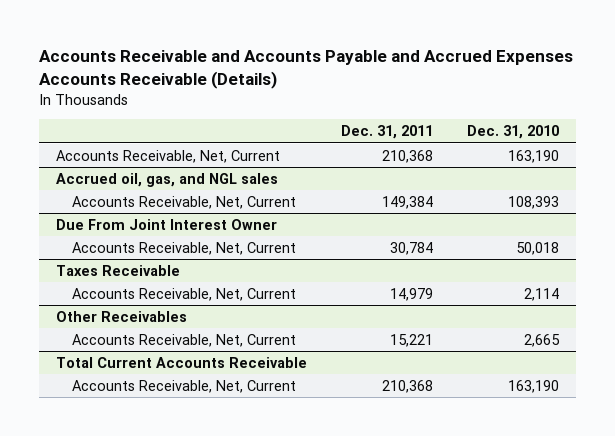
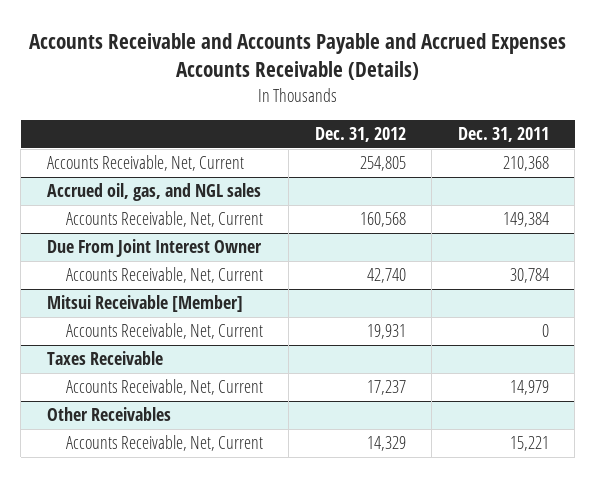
[466,125,559,140] Dec. 31, 2010 -> none
none -> [314,127,406,143] Dec. 31, 2012
none -> [46,295,243,313] Mitsui Receivable [Member]
none -> [65,323,263,340] Accounts Receivable, Net, Current
[55,356,307,368] Total Current Accounts Receivable -> none
[71,379,296,393] Accounts Receivable, Net, Current -> none

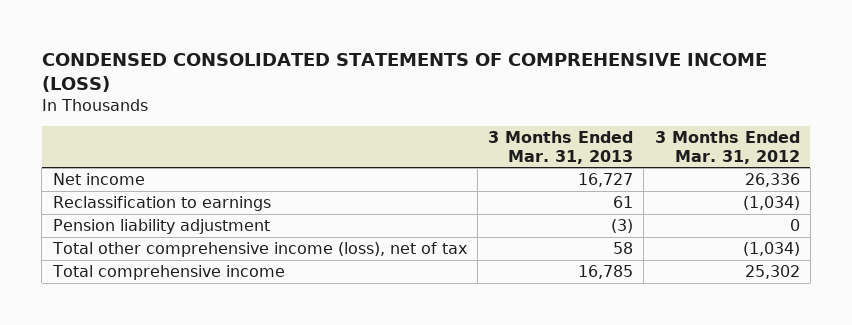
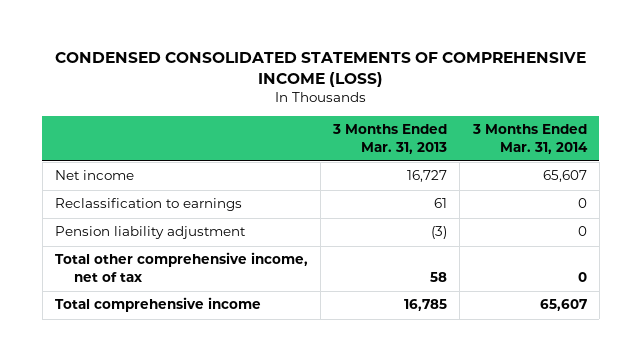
[654,131,800,164] 3 Months Ended Mar. 31, 2012 -> none
none -> [471,124,588,154] 3 Months Ended Mar. 31, 2014
[51,241,467,257] Total other comprehensive income (loss), net of tax -> [54,252,308,282] Total other comprehensive income, net of tax

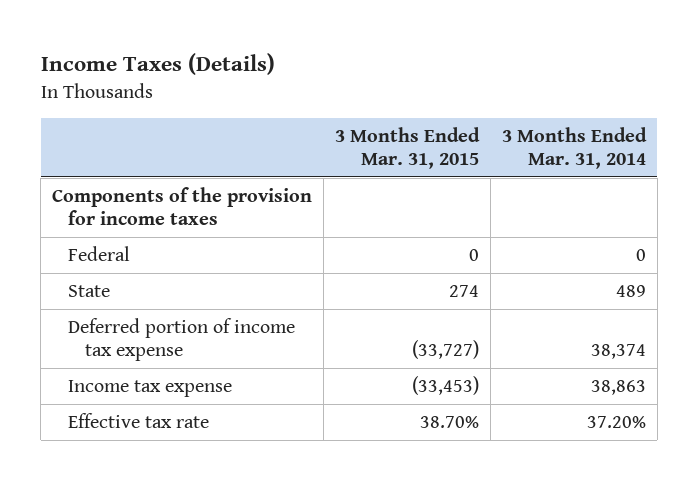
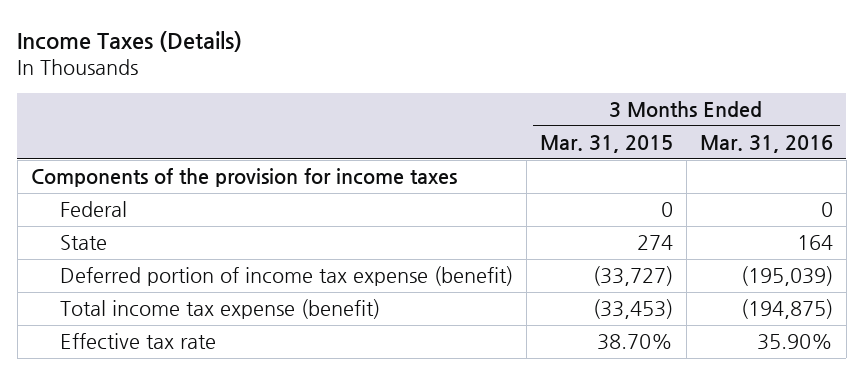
[501,127,647,169] 3 Months Ended Mar. 31, 2014 -> none
none -> [699,135,833,154] Mar. 31, 2016
[68,318,296,362] Deferred portion of income tax expense -> [59,266,513,287] Deferred portion of income tax expense (benefit)
[68,380,233,398] Income tax expense -> [59,299,380,320] Total income tax expense (benefit)

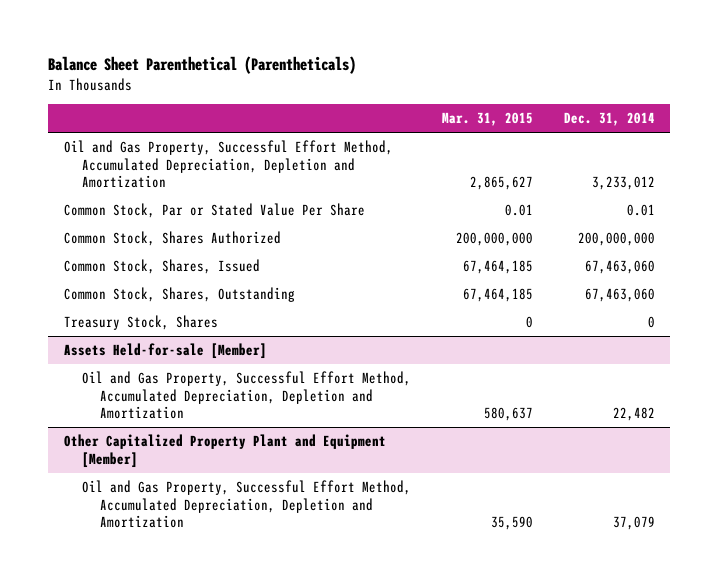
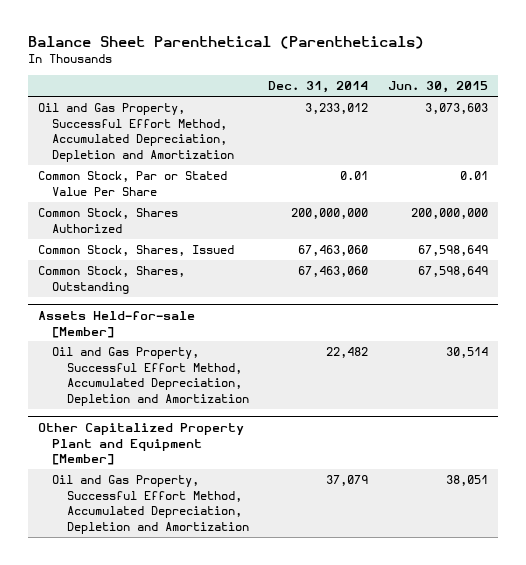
[441,112,533,127] Mar. 31, 2015 -> none
none -> [388,81,489,94] Jun. 30, 2015
[63,315,218,331] Treasury Stock, Shares -> none

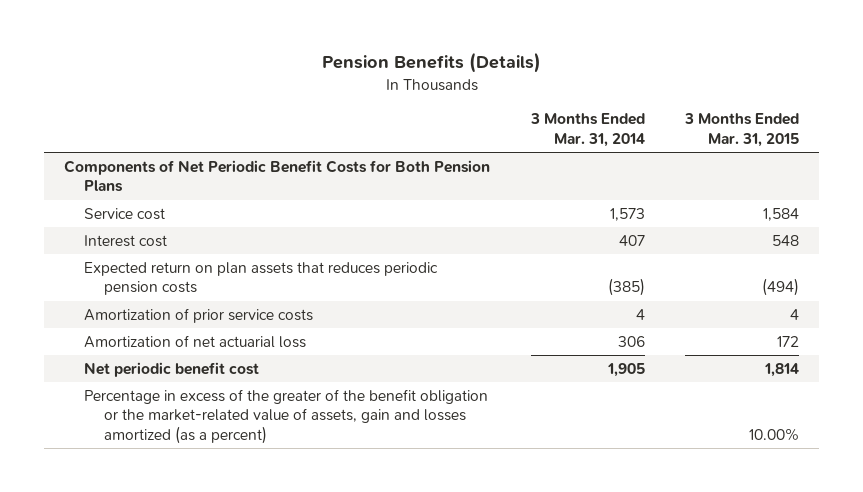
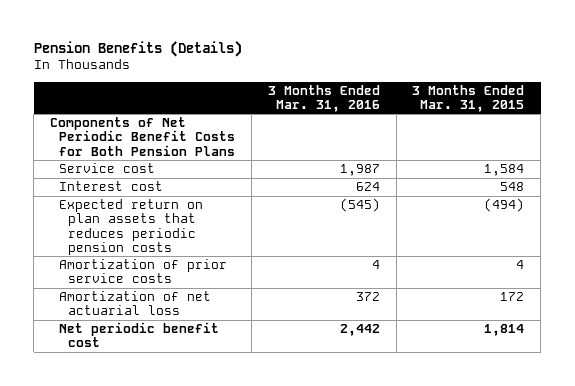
[529,113,645,147] 3 Months Ended Mar. 31, 2014 -> none
none -> [267,84,380,113] 3 Months Ended Mar. 31, 2016
[84,389,489,444] Percentage in excess of the greater of the benefit obligation or the market-related value of assets, gain and losses amortized (as a percent) -> none

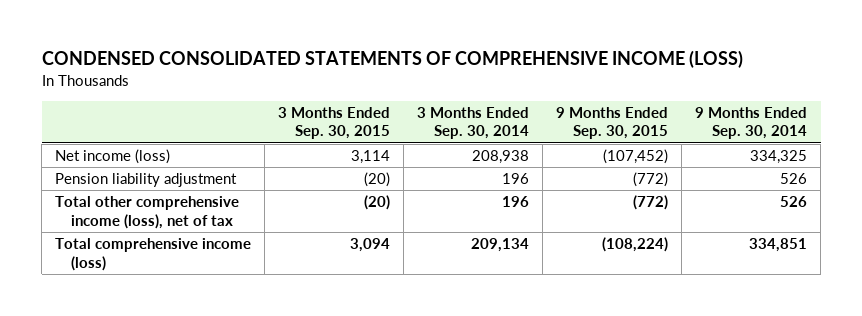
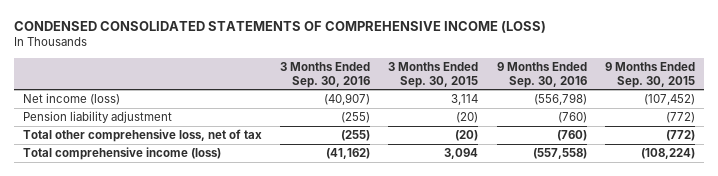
[417,106,530,140] 3 Months Ended Sep. 30, 2014 -> none
[695,106,808,140] 9 Months Ended Sep. 30, 2014 -> none
none -> [280,61,371,88] 3 Months Ended Sep. 30, 2016
none -> [496,61,587,88] 9 Months Ended Sep. 30, 2016
[55,196,240,229] Total other comprehensive income (loss), net of tax -> [22,128,262,142] Total other comprehensive loss, net of tax

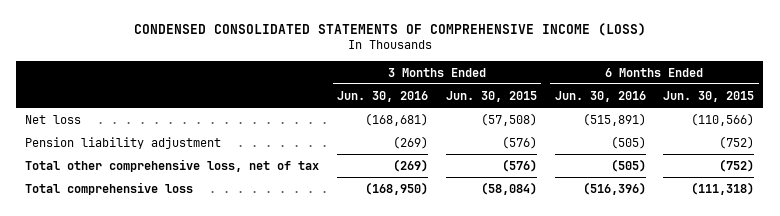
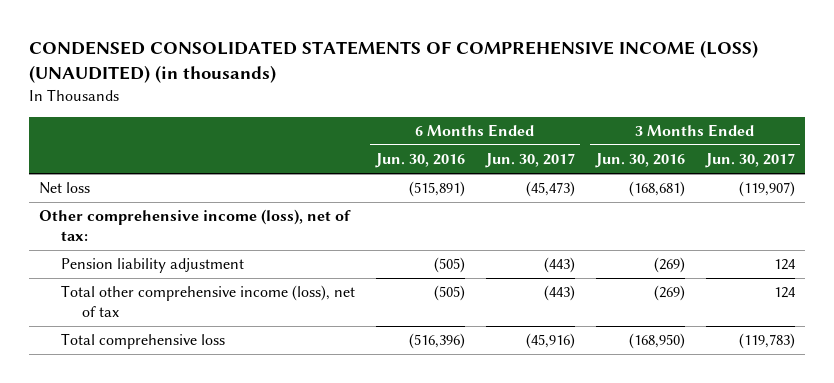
[133,22,646,36] CONDENSED CONSOLIDATED STATEMENTS OF COMPREHENSIVE INCOME (LOSS) -> [28,39,758,83] CONDENSED CONSOLIDATED STATEMENTS OF COMPREHENSIVE INCOME (LOSS) (UNAUDITED) (in thousands)
[445,90,537,102] Jun. 30, 2015 -> none
[663,90,755,102] Jun. 30, 2015 -> none
none -> [484,153,575,169] Jun. 30, 2017
none -> [704,153,795,169] Jun. 30, 2017
none -> [39,209,352,241] Other comprehensive income (loss), net of tax:
[25,158,320,172] Total other comprehensive loss, net of tax -> [60,285,355,317] Total other comprehensive income (loss), net of tax

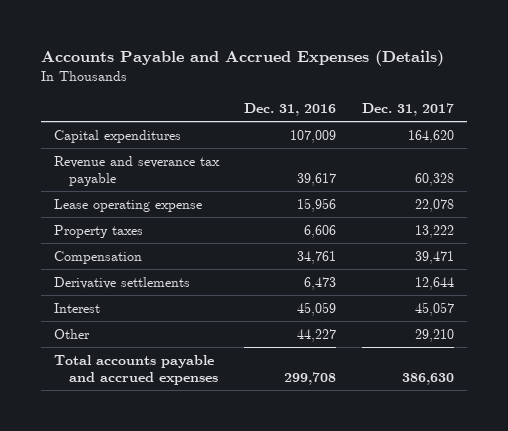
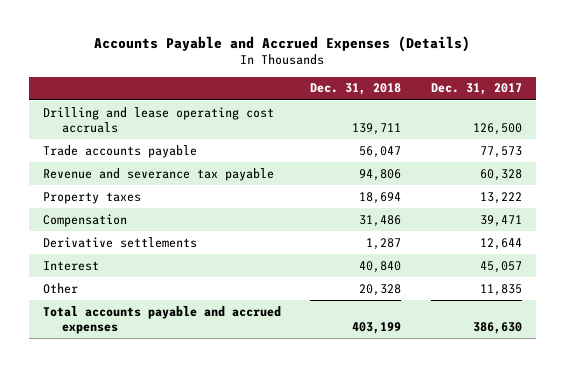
[244,102,337,116] Dec. 31, 2016 -> none
none -> [310,83,402,96] Dec. 31, 2018
[53,130,181,144] Capital expenditures -> none
none -> [43,106,275,133] Drilling and lease operating cost accruals
none -> [43,144,198,158] Trade accounts payable
[53,199,202,213] Lease operating expense -> none
[415,329,455,343] 29,210 -> [479,283,522,296] 11,835

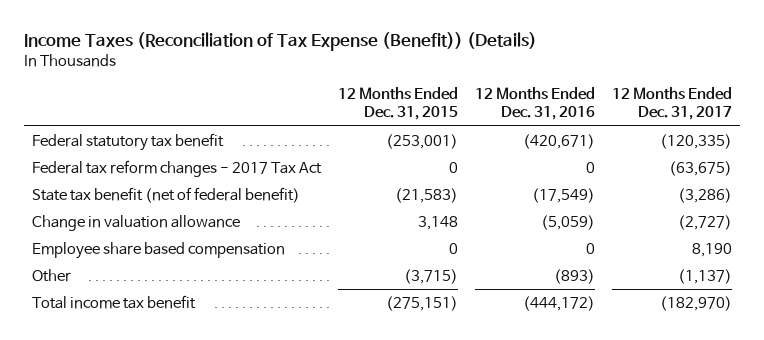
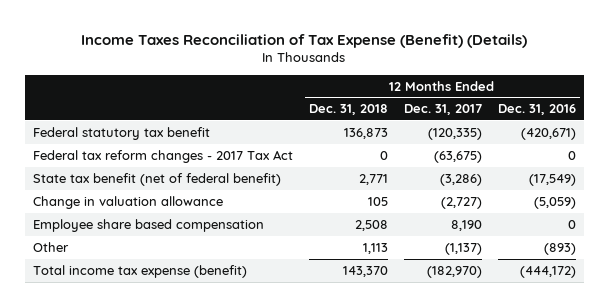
[23,32,537,52] Income Taxes (Reconciliation of Tax Expense (Benefit)) (Details) -> [81,33,528,48] Income Taxes Reconciliation of Tax Expense (Benefit) (Details)
[338,87,459,121] 12 Months Ended Dec. 31, 2015 -> none
none -> [308,104,388,116] Dec. 31, 2018
[32,294,197,309] Total income tax benefit -> [32,264,247,278] Total income tax expense (benefit)

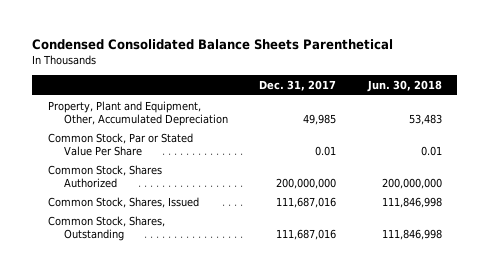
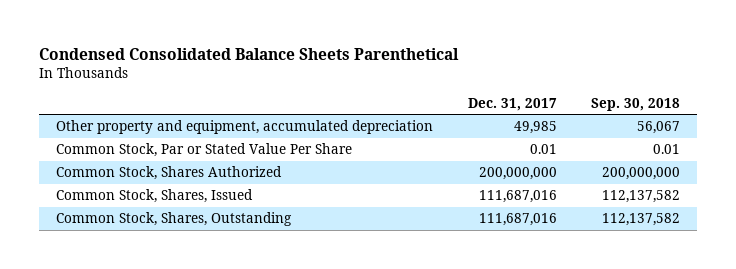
[366,80,442,93] Jun. 30, 2018 -> none
none -> [590,97,680,111] Sep. 30, 2018
[47,100,228,126] Property, Plant and Equipment, Other, Accumulated Depreciation -> [56,120,434,135] Other property and equipment, accumulated depreciation

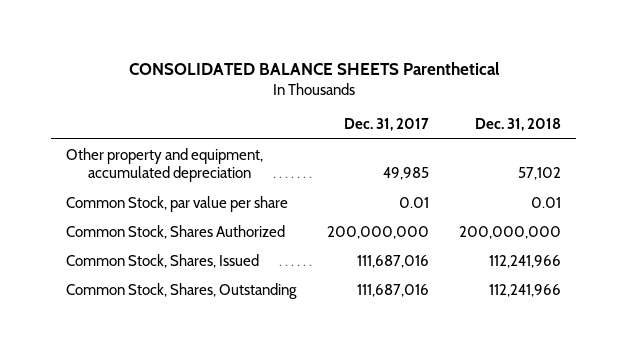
[39,48,460,61] Condensed Consolidated Balance Sheets Parenthetical -> [128,61,500,75] CONSOLIDATED BALANCE SHEETS Parenthetical
[590,97,680,111] Sep. 30, 2018 -> none
none -> [475,118,562,132] Dec. 31, 2018
[56,143,353,158] Common Stock, Par or Stated Value Per Share -> [66,195,289,212] Common Stock, par value per share

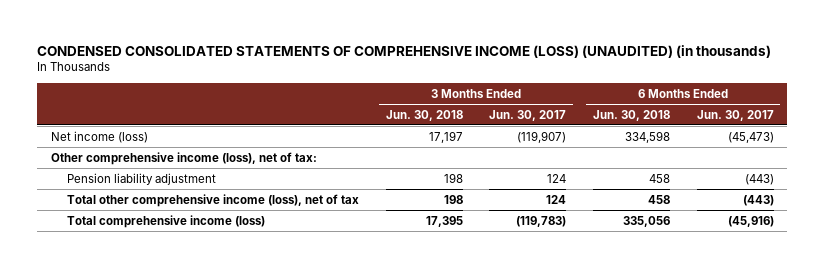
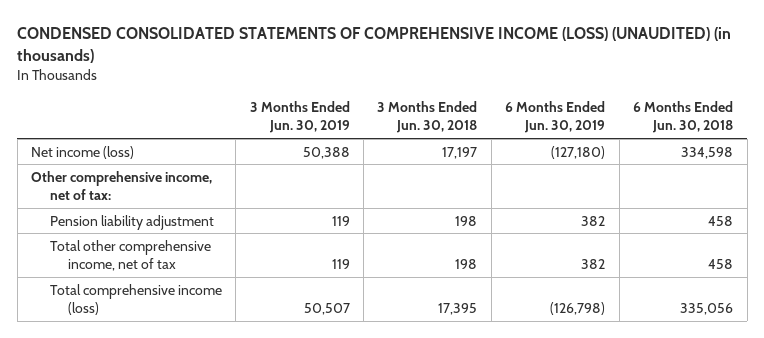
[489,109,567,121] Jun. 30, 2017 -> none
[696,109,774,121] Jun. 30, 2017 -> none
none -> [249,100,350,134] 3 Months Ended Jun. 30, 2019
none -> [505,100,606,134] 6 Months Ended Jun. 30, 2019
[50,151,317,165] Other comprehensive income (loss), net of tax: -> [31,170,213,200] Other comprehensive income, net of tax:
[67,193,360,207] Total other comprehensive income (loss), net of tax -> [49,239,211,271] Total other comprehensive income, net of tax

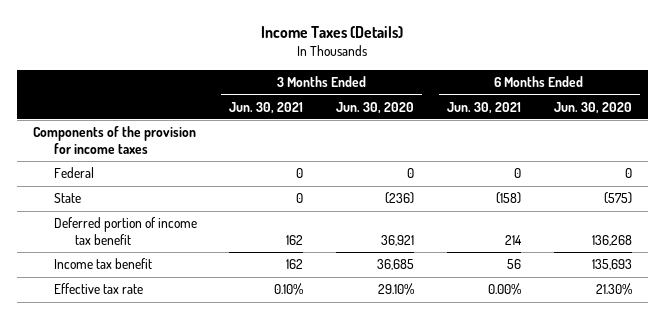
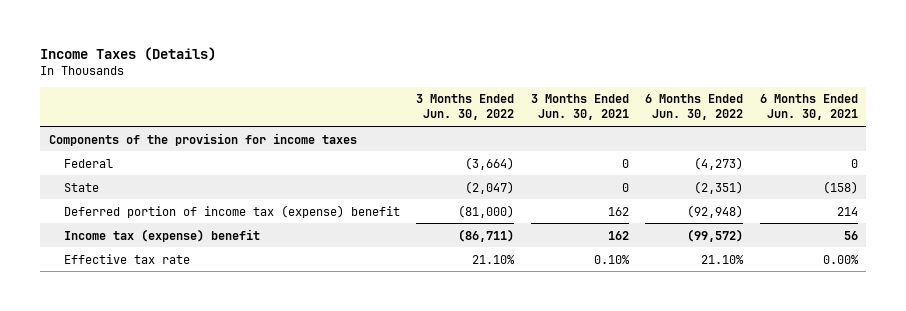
[336,101,415,114] Jun. 30, 2020 -> none
[553,101,632,114] Jun. 30, 2020 -> none
none -> [416,94,515,121] 3 Months Ended Jun. 30, 2022
none -> [645,94,744,121] 6 Months Ended Jun. 30, 2022
[53,217,197,246] Deferred portion of income tax benefit -> [63,204,400,218] Deferred portion of income tax (expense) benefit
[53,258,152,270] Income tax benefit -> [63,228,260,242] Income tax (expense) benefit

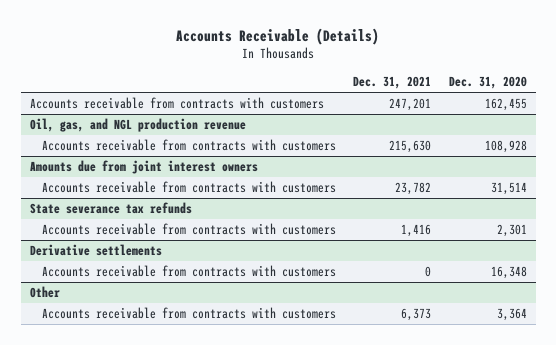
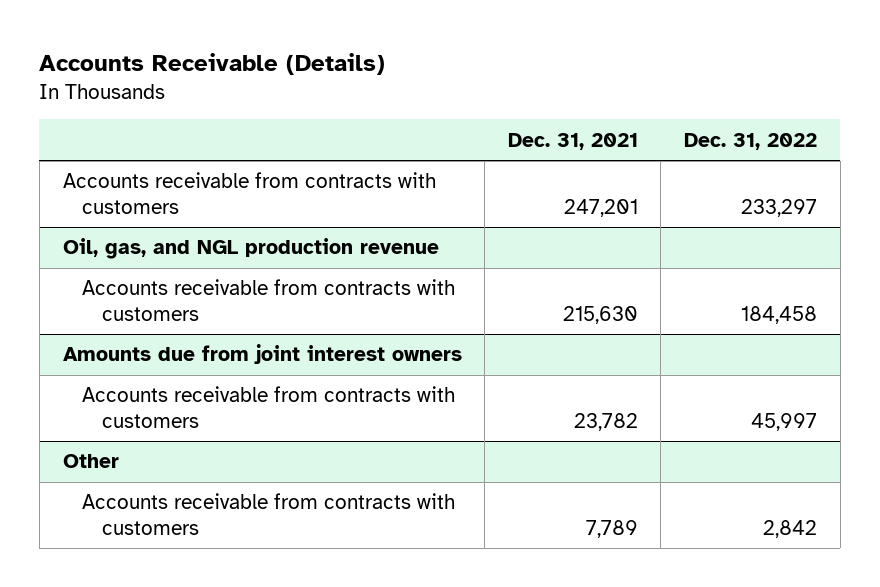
[448,76,527,90] Dec. 31, 2020 -> none
none -> [684,132,818,150] Dec. 31, 2022
[29,201,192,214] State severance tax refunds -> none
[41,222,336,235] Accounts receivable from contracts with customers -> none
[29,243,162,256] Derivative settlements -> none
[41,264,336,277] Accounts receivable from contracts with customers -> none
[401,307,432,321] 6,373 -> [585,519,638,538] 7,789

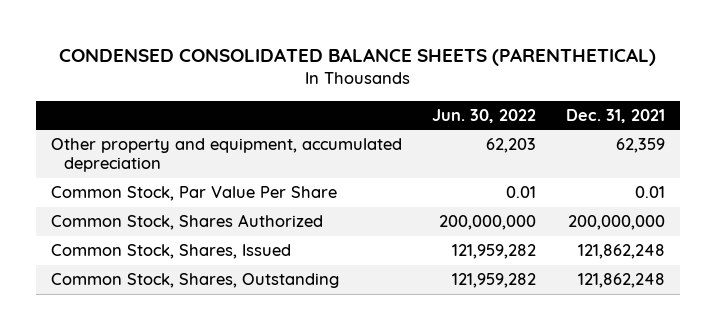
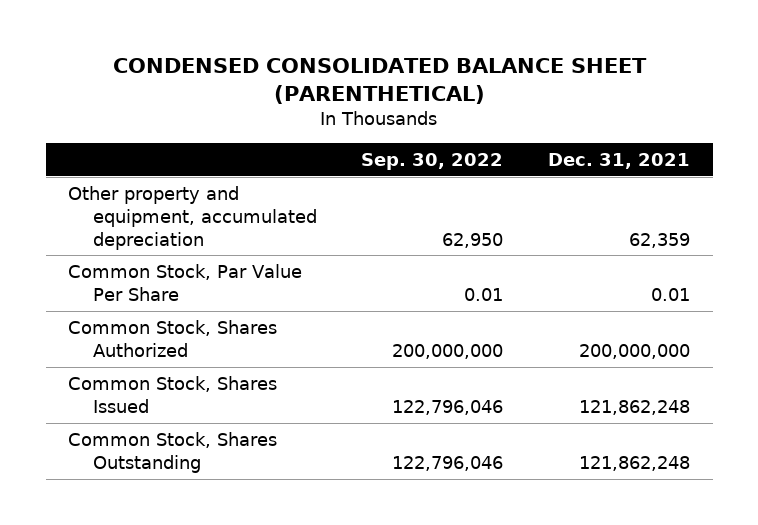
[58,47,656,66] CONDENSED CONSOLIDATED BALANCE SHEETS (PARENTHETICAL) -> [113,58,648,104] CONDENSED CONSOLIDATED BALANCE SHEET (PARENTHETICAL)
[431,108,536,123] Jun. 30, 2022 -> none
none -> [361,152,504,170] Sep. 30, 2022
[51,244,292,260] Common Stock, Shares, Issued -> [68,375,278,413] Common Stock, Shares Issued
[51,273,340,289] Common Stock, Shares, Outstanding -> [68,431,278,473] Common Stock, Shares Outstanding

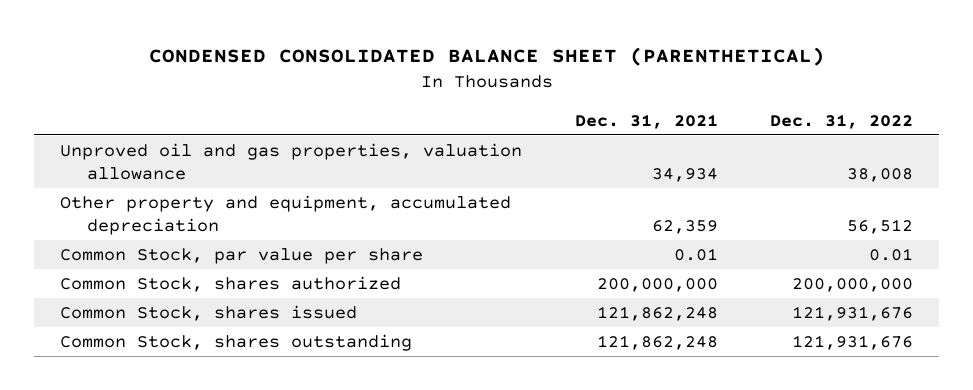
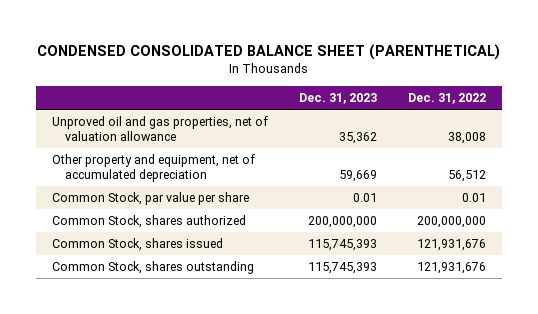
[574,113,718,129] Dec. 31, 2021 -> none
none -> [299,92,378,104] Dec. 31, 2023
[60,143,523,181] Unproved oil and gas properties, valuation allowance -> [51,116,268,142] Unproved oil and gas properties, net of valuation allowance
[60,195,512,236] Other property and equipment, accumulated depreciation -> [51,154,255,183] Other property and equipment, net of accumulated depreciation

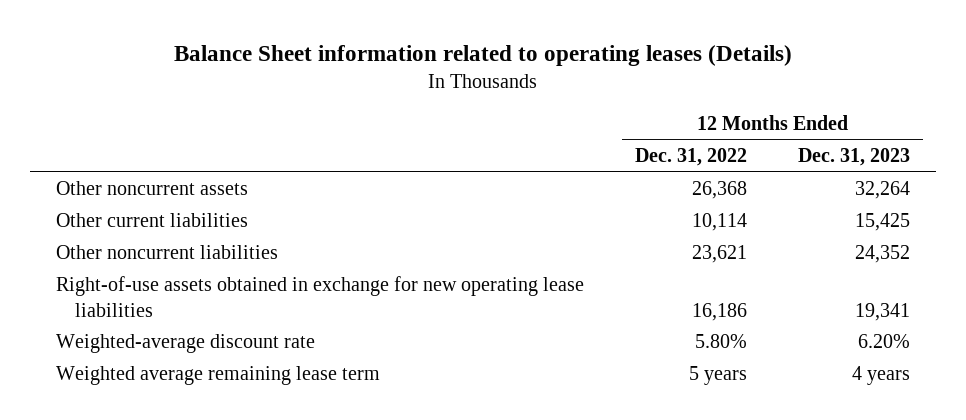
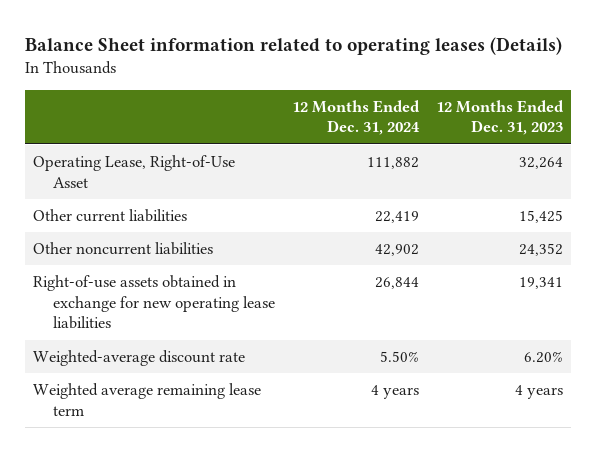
[635,148,748,167] Dec. 31, 2022 -> none
none -> [291,99,420,136] 12 Months Ended Dec. 31, 2024
[55,181,248,196] Other noncurrent assets -> [33,155,236,188] Operating Lease, Right-of-Use Asset

